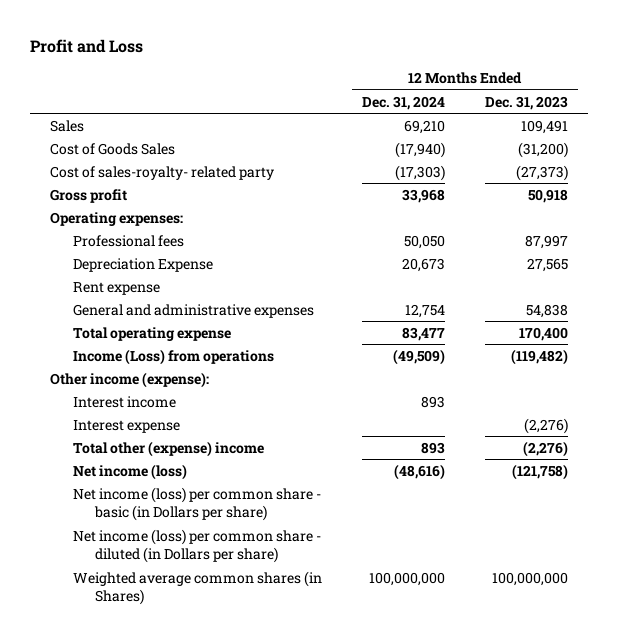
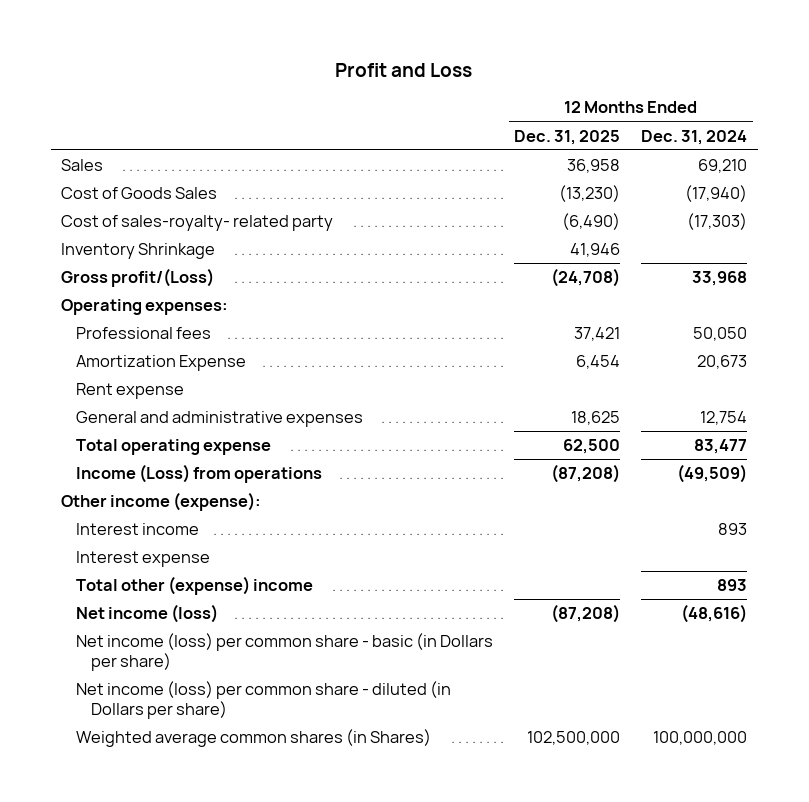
[484,95,568,110] Dec. 31, 2023 -> none
none -> [514,129,621,145] Dec. 31, 2025
none -> [61,243,216,260] Inventory Shrinkage
[50,188,128,203] Gross profit -> [61,268,215,288] Gross profit/(Loss)
[72,257,213,272] Depreciation Expense -> [76,355,247,372] Amortization Expense

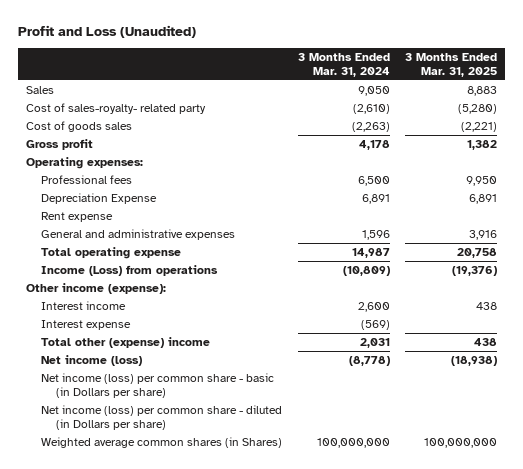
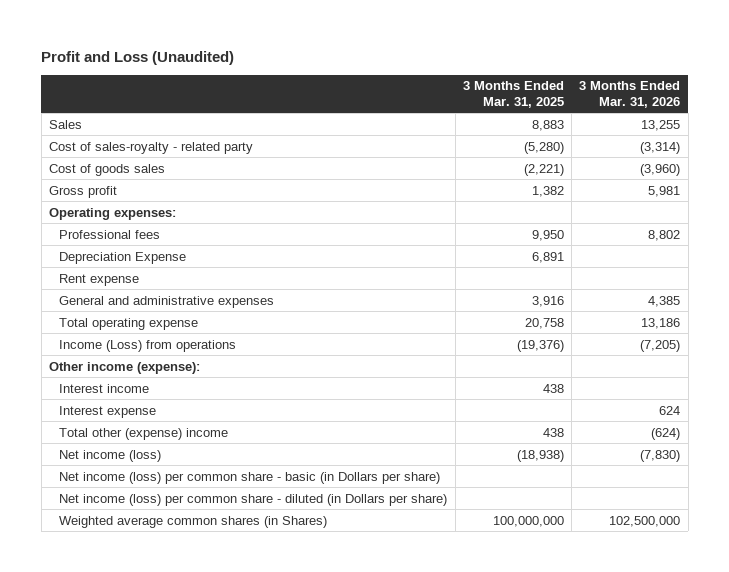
[297,53,390,77] 3 Months Ended Mar. 31, 2024 -> none
none -> [579,81,681,108] 3 Months Ended Mar. 31, 2026
[25,102,206,114] Cost of sales-royalty- related party -> [48,141,253,154] Cost of sales-royalty - related party

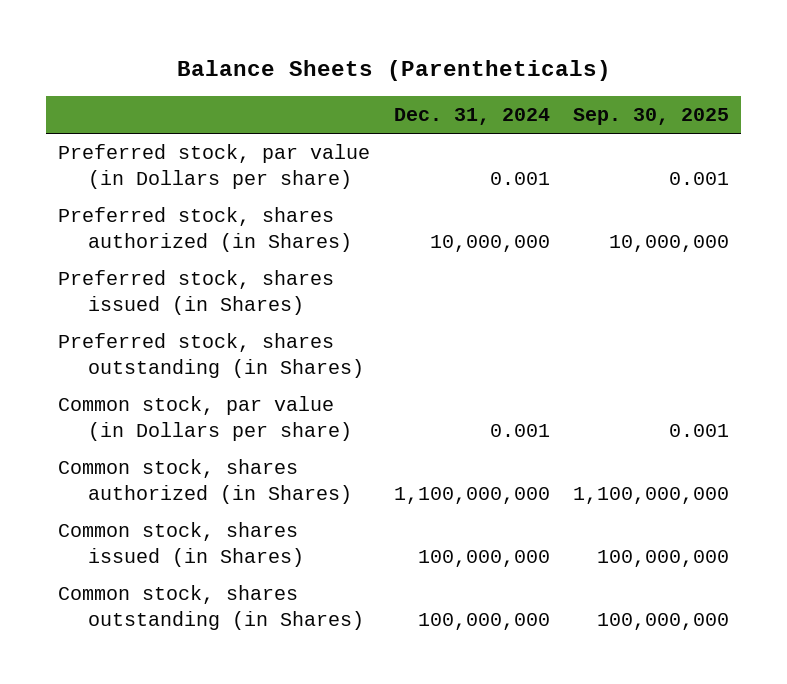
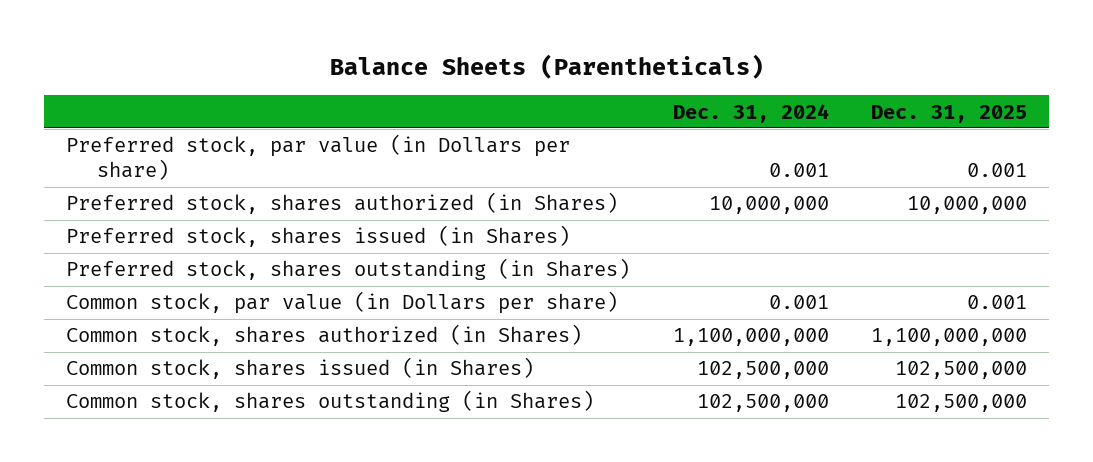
[573,108,730,126] Sep. 30, 2025 -> none
none -> [871,104,1028,123] Dec. 31, 2025
[417,549,550,567] 100,000,000 -> [696,361,829,380] 102,500,000
[417,612,550,630] 100,000,000 -> [696,394,829,413] 102,500,000

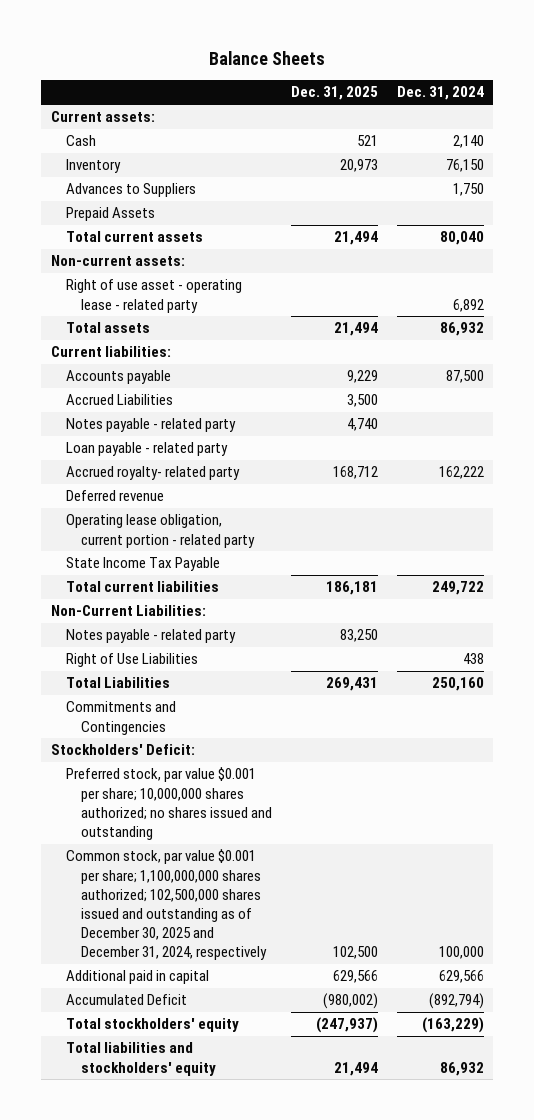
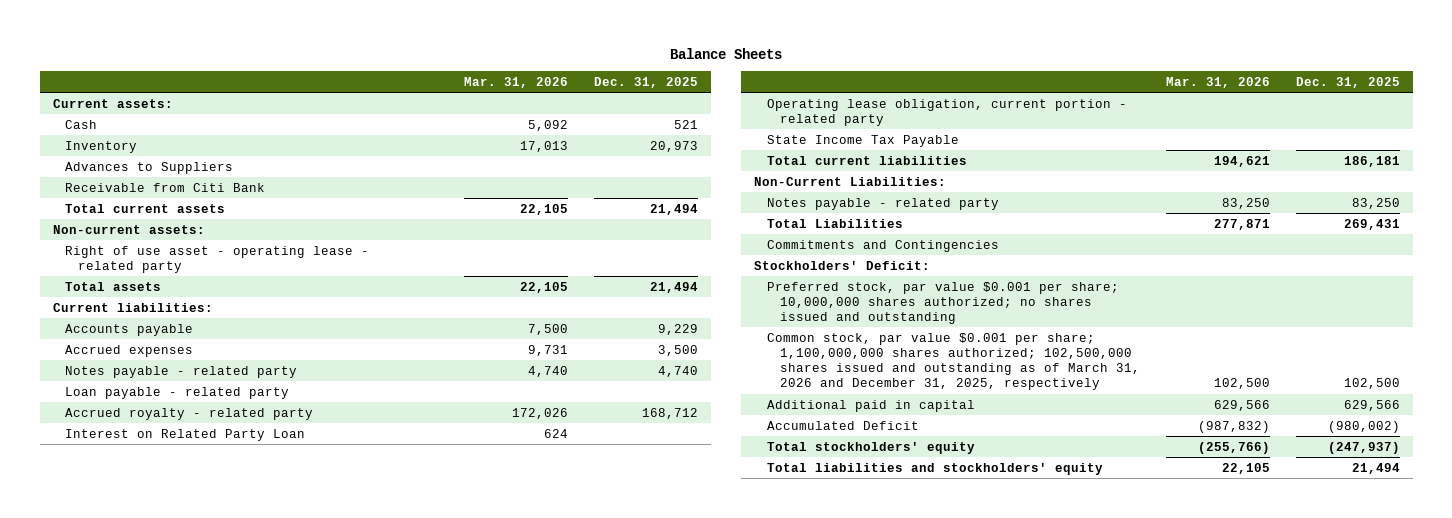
[396,86,484,101] Dec. 31, 2024 -> none
none -> [463,76,568,88] Mar. 31, 2026
[66,207,156,222] Prepaid Assets -> none
none -> [65,182,266,192] Receivable from Citi Bank
[66,394,174,406] Accrued Liabilities -> [65,344,194,357] Accrued expenses
[66,490,165,502] Deferred revenue -> none
[66,466,241,481] Accrued royalty- related party -> [65,407,314,420] Accrued royalty - related party
none -> [65,428,306,441] Interest on Related Party Loan
[66,653,199,668] Right of Use Liabilities -> none
[66,849,268,961] Common stock, par value $0.001 per share; 1,100,000,000 shares authorized; 102,500,000 shares issued and outstanding as of December 30, 2025 and December 31, 2024, respectively -> [767,332,1140,391] Common stock, par value $0.001 per share; 1,100,000,000 shares authorized; 102,500,000 shares issued and outstanding as of March 31, 2026 and December 31, 2025, respectively

